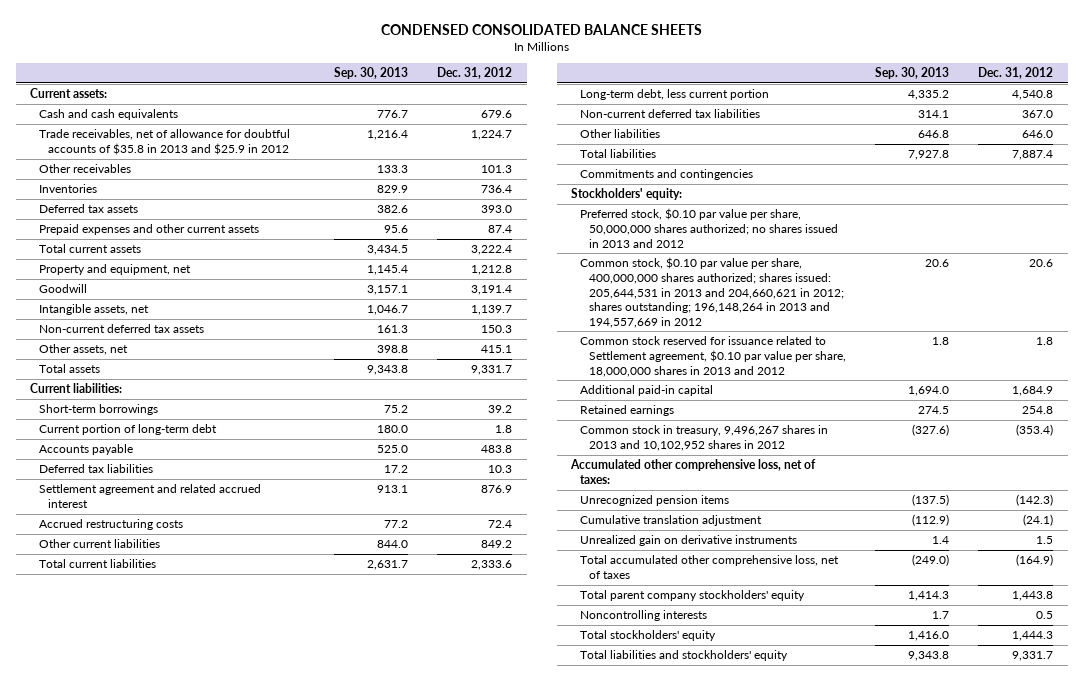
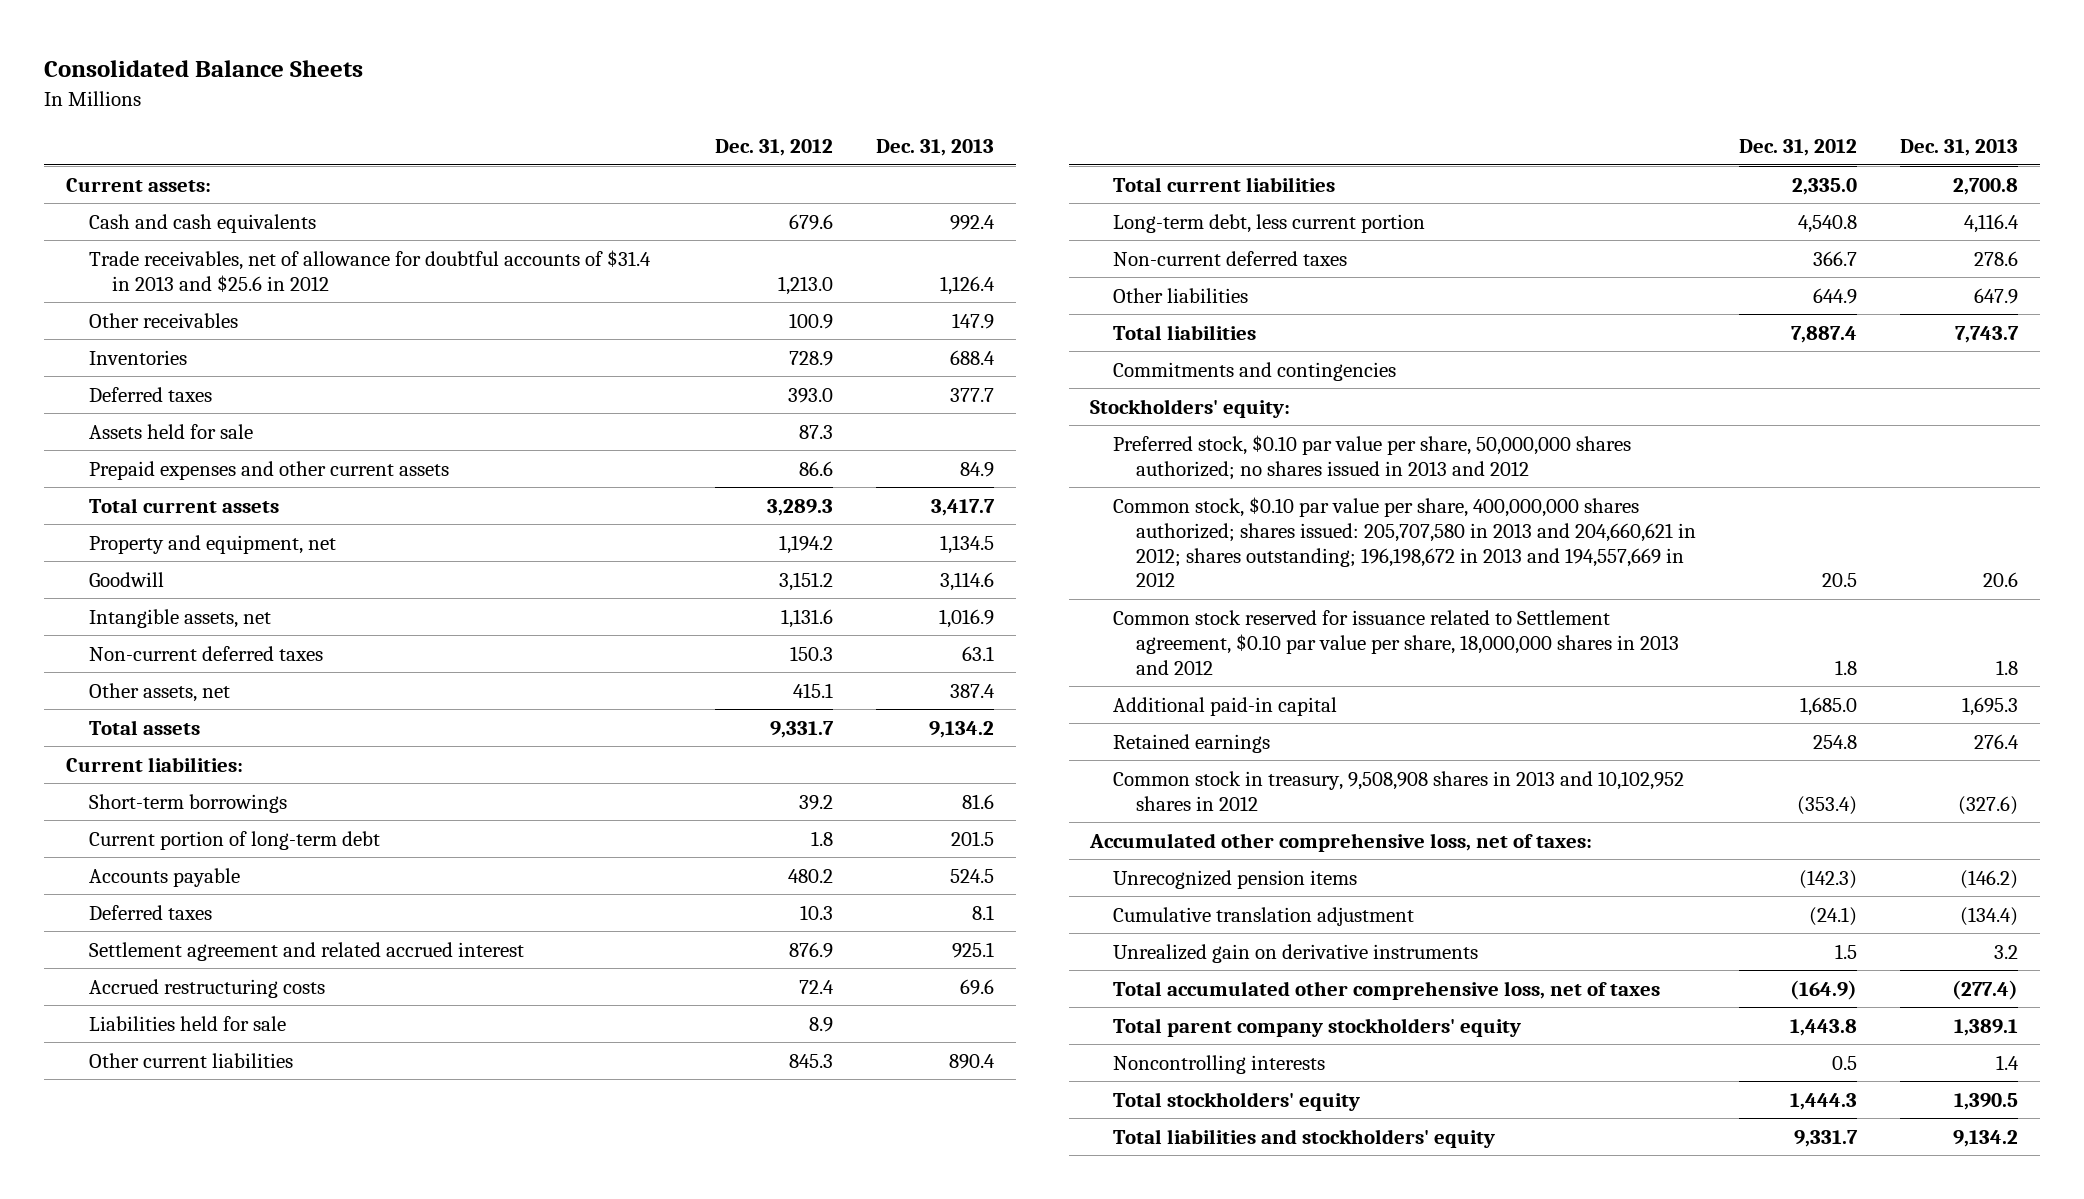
[380,23,702,35] CONDENSED CONSOLIDATED BALANCE SHEETS -> [44,60,364,78] Consolidated Balance Sheets
[334,67,409,80] Sep. 30, 2013 -> none
none -> [876,139,995,157] Dec. 31, 2013
[39,129,291,155] Trade receivables, net of allowance for doubtful accounts of $35.8 in 2013 and $25.9 in 2012 -> [88,249,651,292] Trade receivables, net of allowance for doubtful accounts of $31.4 in 2013 and $25.6 in 2012
[471,130,513,141] 1,224.7 -> [777,275,833,295] 1,213.0
[481,165,513,174] 101.3 -> [788,312,833,329] 100.9
[481,185,513,194] 736.4 -> [788,350,833,366] 728.9
[39,204,139,214] Deferred tax assets -> [88,386,212,402] Deferred taxes
none -> [88,423,253,439] Assets held for sale
[488,225,513,234] 87.4 -> [798,460,833,476] 86.6
[471,245,513,256] 3,222.4 -> [766,498,833,516] 3,289.3
[471,265,513,276] 1,212.8 -> [778,534,833,554] 1,194.2
[471,285,513,296] 3,191.4 -> [778,571,833,591] 3,151.2
[471,305,513,316] 1,139.7 -> [780,608,833,628] 1,131.6
[39,324,205,334] Non-current deferred tax assets -> [88,645,323,661] Non-current deferred taxes
[481,445,513,454] 483.8 -> [787,868,833,883] 480.2
[39,464,154,474] Deferred tax liabilities -> [88,904,212,920] Deferred taxes
none -> [88,1015,286,1031] Liabilities held for sale
[481,540,513,549] 849.2 -> [788,1053,833,1068] 845.3
[471,560,513,571] 2,333.6 -> [1792,177,1858,195] 2,335.0
[580,109,761,119] Non-current deferred tax liabilities -> [1113,250,1348,266] Non-current deferred taxes
[1022,110,1054,119] 367.0 -> [1813,250,1858,266] 366.7
[1022,130,1054,139] 646.0 -> [1813,287,1858,304] 644.9
[580,257,845,328] Common stock, $0.10 par value per share, 400,000,000 shares authorized; shares issued: 205,644,531 in 2013 and 204,660,621 in 2012; shares outstanding; 196,148,264 in 2013 and 194,557,669 in 2012 -> [1113,496,1697,588] Common stock, $0.10 par value per share, 400,000,000 shares authorized; shares issued: 205,707,580 in 2013 and 204,660,621 in 2012; shares outstanding; 196,198,672 in 2013 and 194,557,669 in 2012
[1029,259,1054,268] 20.6 -> [1822,573,1858,588] 20.5
[1012,386,1054,397] 1,684.9 -> [1800,696,1858,716] 1,685.0
[580,425,829,451] Common stock in treasury, 9,496,267 shares in 2013 and 10,102,952 shares in 2012 -> [1113,770,1685,811] Common stock in treasury, 9,508,908 shares in 2013 and 10,102,952 shares in 2012

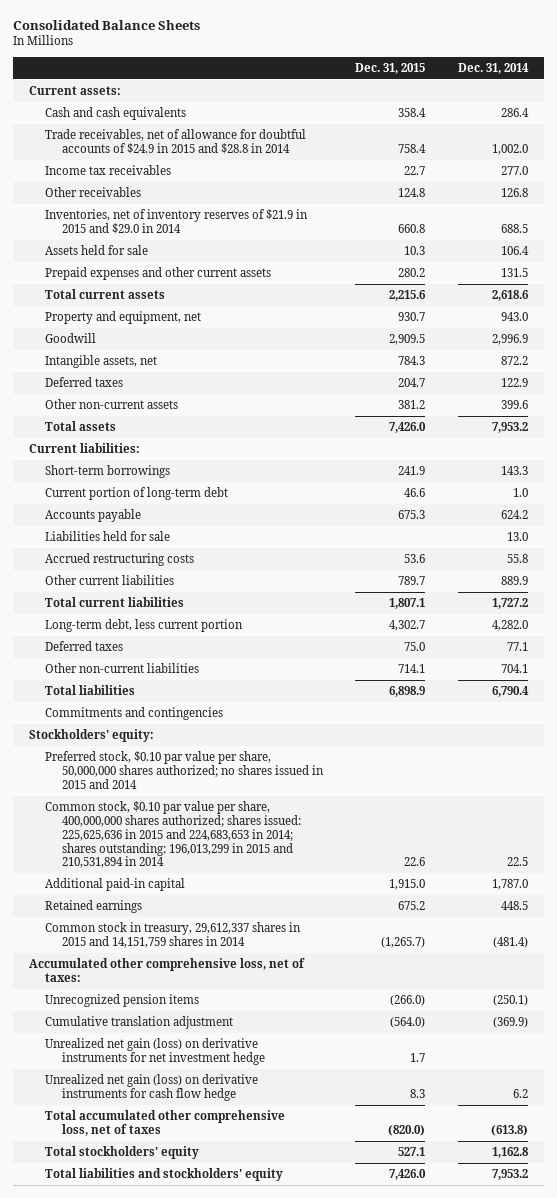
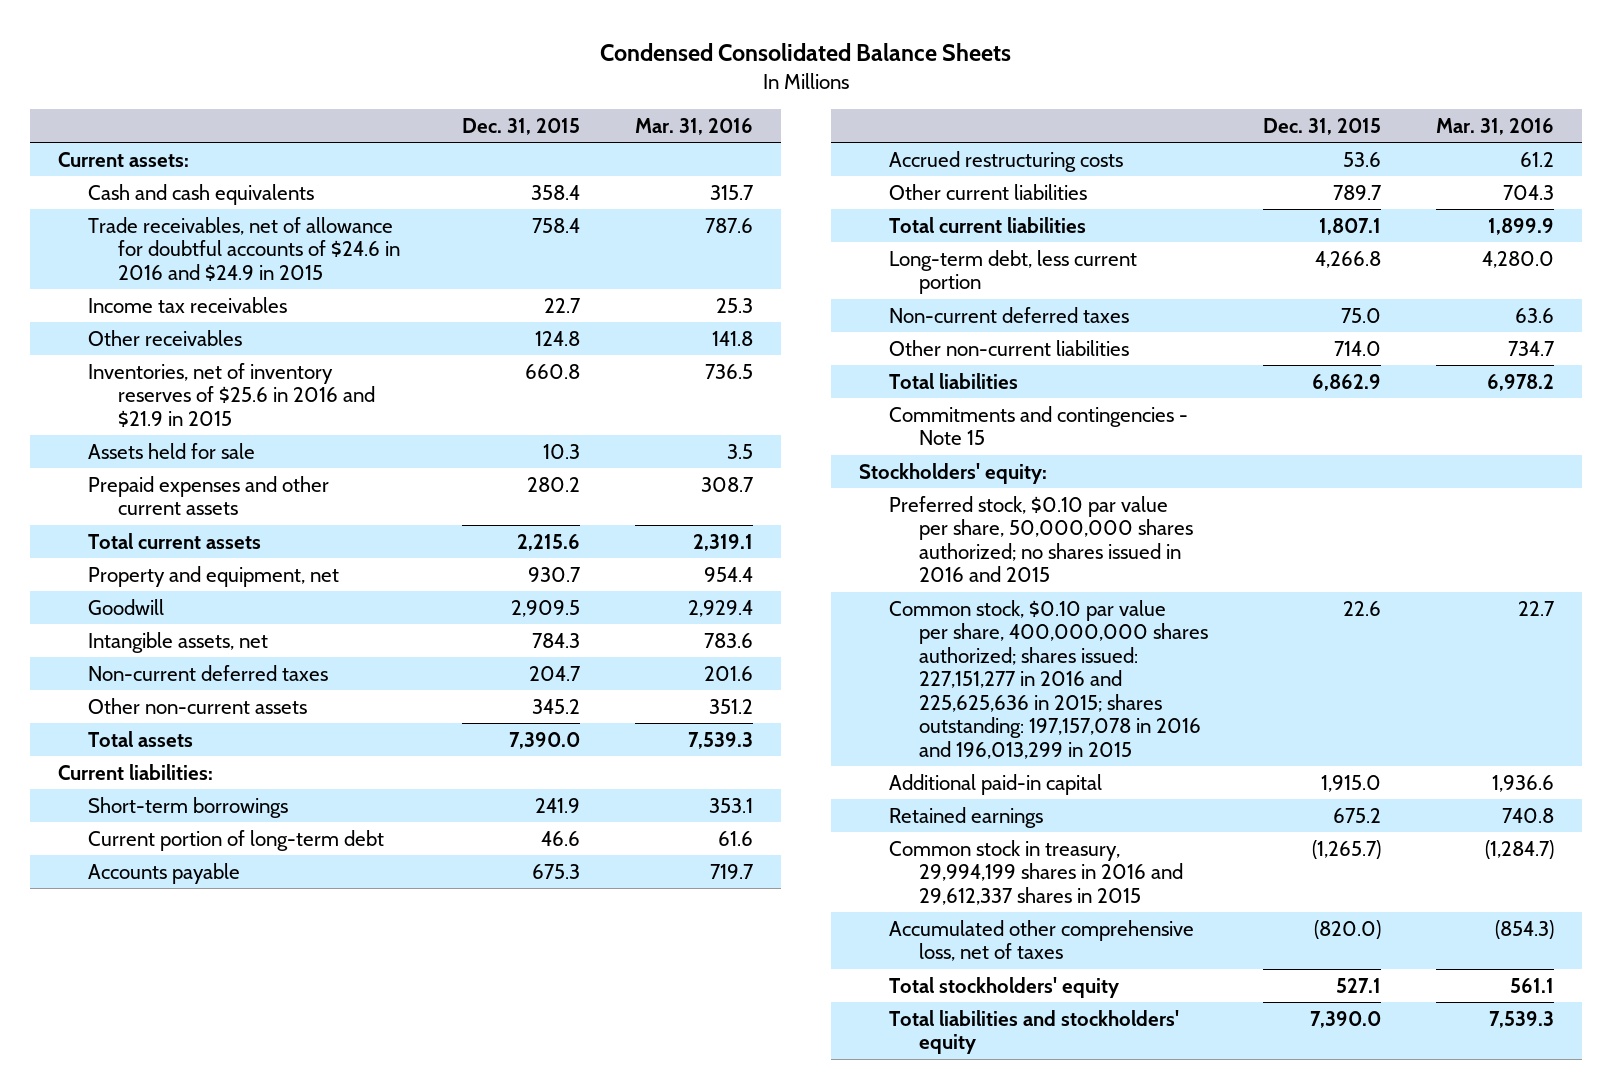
[12,20,200,31] Consolidated Balance Sheets -> [599,43,1011,62] Condensed Consolidated Balance Sheets
[457,62,529,74] Dec. 31, 2014 -> none
none -> [634,117,753,135] Mar. 31, 2016
[45,129,307,154] Trade receivables, net of allowance for doubtful accounts of $24.9 in 2015 and $28.8 in 2014 -> [87,216,400,281] Trade receivables, net of allowance for doubtful accounts of $24.6 in 2016 and $24.9 in 2015
[45,209,309,234] Inventories, net of inventory reserves of $21.9 in 2015 and $29.0 in 2014 -> [87,362,375,427] Inventories, net of inventory reserves of $25.6 in 2016 and $21.9 in 2015
[45,377,124,388] Deferred taxes -> [87,664,328,681] Non-current deferred taxes
[398,400,426,410] 381.2 -> [531,698,580,714] 345.2
[389,422,427,434] 7,426.0 -> [508,731,580,749] 7,390.0
[45,531,171,542] Liabilities held for sale -> none
[389,620,426,632] 4,302.7 -> [1315,250,1382,268] 4,266.8
[45,641,124,652] Deferred taxes -> [888,306,1129,323] Non-current deferred taxes
[398,664,426,674] 714.1 -> [1334,340,1382,356] 714.0
[389,686,426,698] 6,898.9 -> [1312,373,1382,391] 6,862.9
[45,707,224,721] Commitments and contingencies -> [888,405,1188,446] Commitments and contingencies - Note 15
[45,751,325,789] Preferred stock, $0.10 par value per share, 50,000,000 shares authorized; no shares issued in 2015 and 2014 -> [888,495,1194,583] Preferred stock, $0.10 par value per share, 50,000,000 shares authorized; no shares issued in 2016 and 2015
[45,801,302,869] Common stock, $0.10 par value per share, 400,000,000 shares authorized; shares issued: 225,625,636 in 2015 and 224,683,653 in 2014; shares outstanding: 196,013,299 in 2015 and 210,531,894 in 2014 -> [888,599,1209,759] Common stock, $0.10 par value per share, 400,000,000 shares authorized; shares issued: 227,151,277 in 2016 and 225,625,636 in 2015; shares outstanding: 197,157,078 in 2016 and 196,013,299 in 2015
[28,958,305,982] Accumulated other comprehensive loss, net of taxes: -> none
[45,994,200,1008] Unrecognized pension items -> none
[45,1016,234,1030] Cumulative translation adjustment -> none
[45,1038,266,1065] Unrealized net gain (loss) on derivative instruments for net investment hedge -> none
[45,1074,259,1101] Unrealized net gain (loss) on derivative instruments for cash flow hedge -> none
[45,922,302,948] Common stock in treasury, 29,612,337 shares in 2015 and 14,151,759 shares in 2014 -> [888,839,1184,905] Common stock in treasury, 29,994,199 shares in 2016 and 29,612,337 shares in 2015
[45,1110,286,1136] Total accumulated other comprehensive loss, net of taxes -> [888,919,1194,962] Accumulated other comprehensive loss, net of taxes
[389,1169,427,1181] 7,426.0 -> [1310,1010,1382,1028] 7,390.0

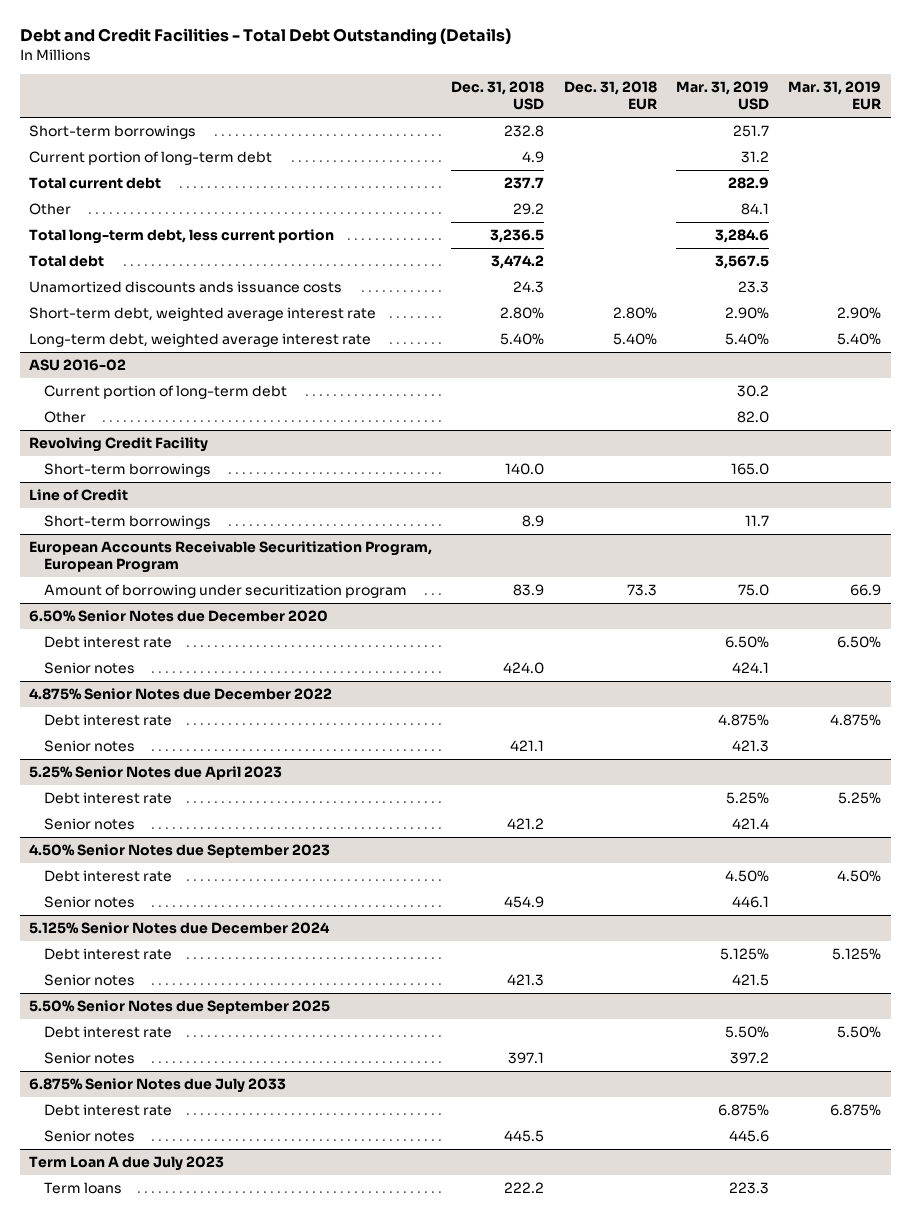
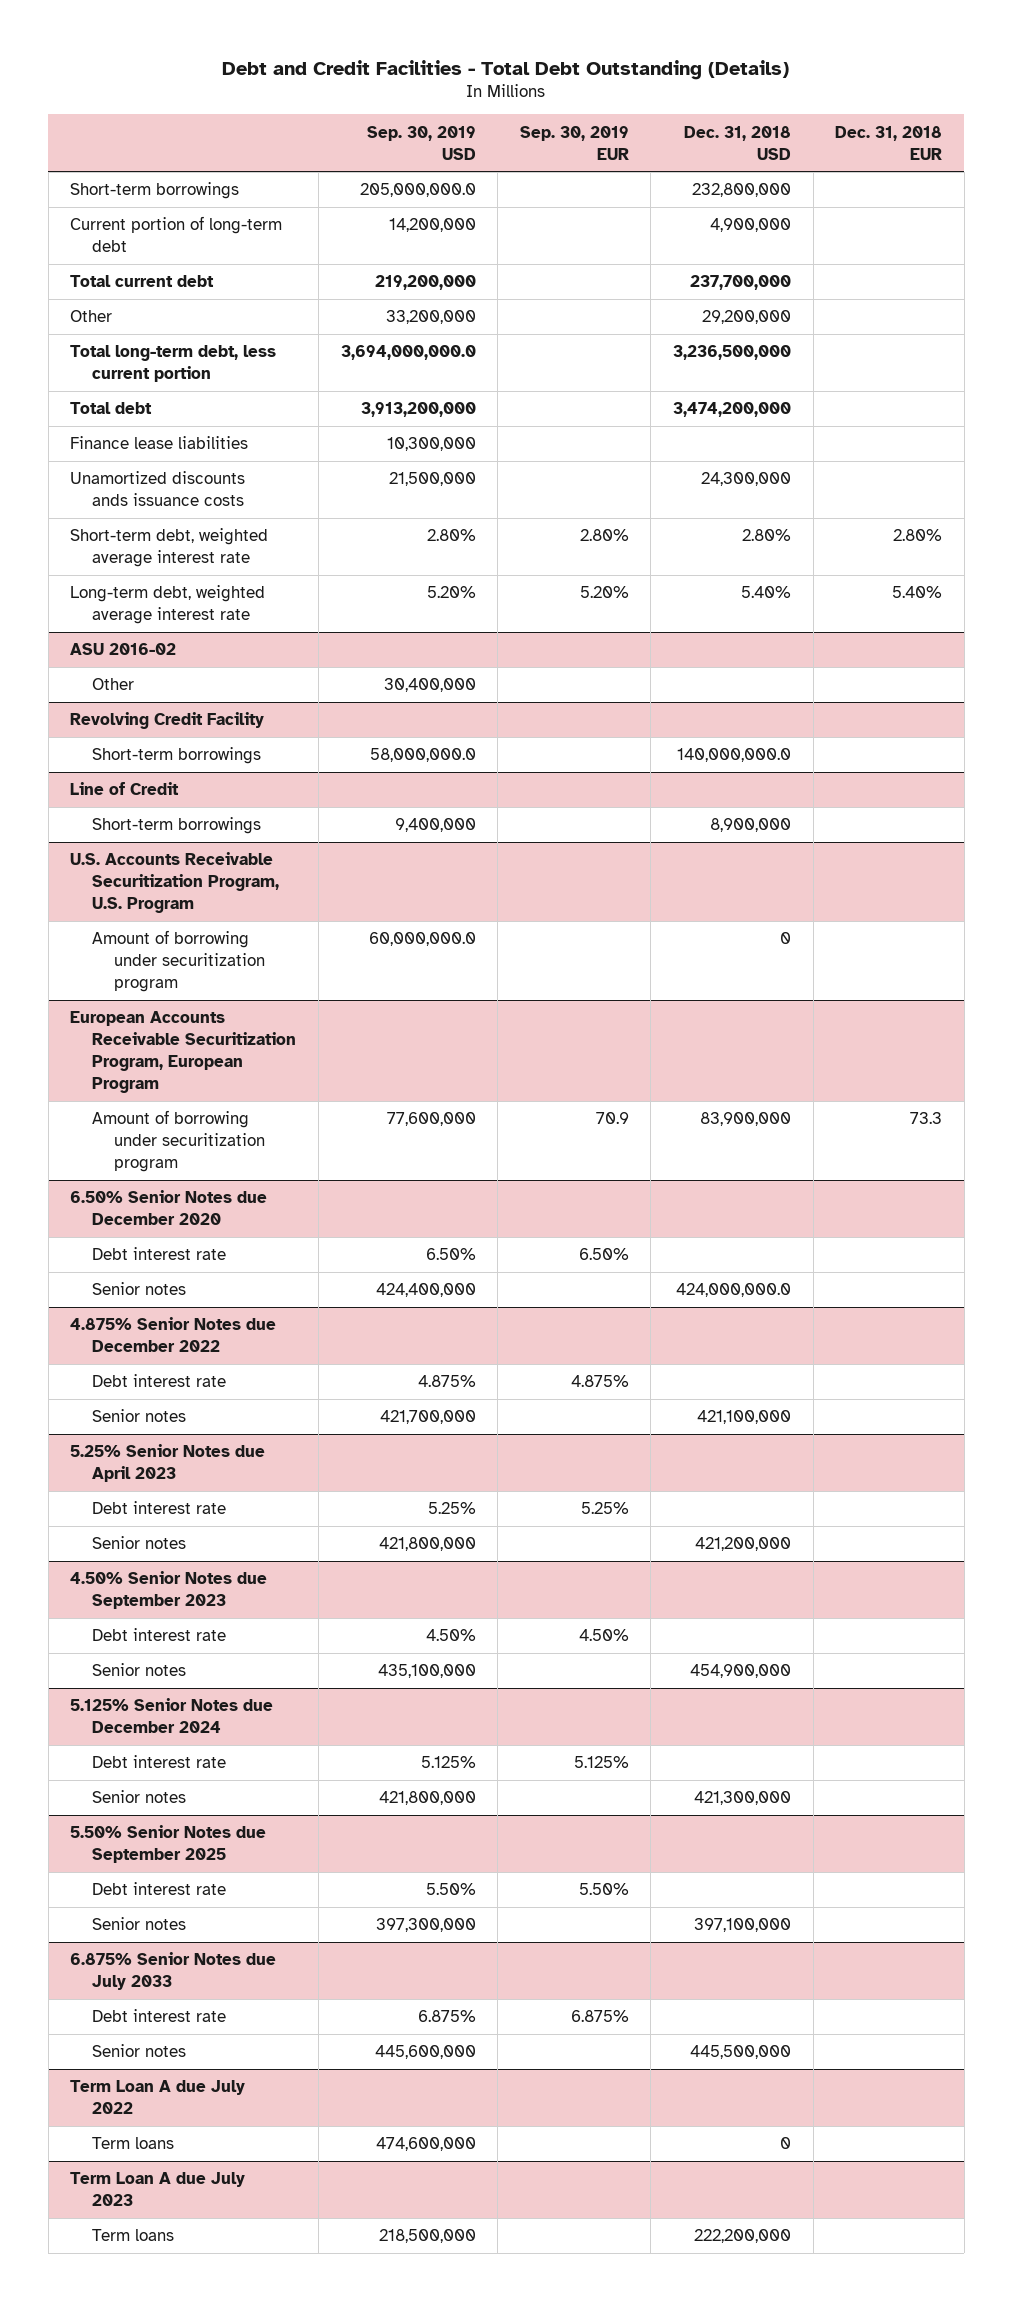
[675,81,769,111] Mar. 31, 2019 USD -> none
[787,81,881,111] Mar. 31, 2019 EUR -> none
none -> [366,125,476,160] Sep. 30, 2019 USD
none -> [519,125,629,160] Sep. 30, 2019 EUR
[504,124,545,137] 232.8 -> [691,183,791,198] 232,800,000
[522,150,545,163] 4.9 -> [709,218,791,233] 4,900,000
[504,176,545,189] 237.7 -> [689,275,791,291] 237,700,000
[513,202,545,215] 29.2 -> [701,310,791,325] 29,200,000
[490,228,545,243] 3,236.5 -> [672,345,791,361] 3,236,500,000
[491,254,545,269] 3,474.2 -> [672,402,791,418] 3,474,200,000
none -> [70,436,249,450] Finance lease liabilities
[513,280,545,293] 24.3 -> [700,472,791,487] 24,300,000
[44,384,288,399] Current portion of long-term debt -> none
[505,462,545,475] 140.0 -> [676,748,791,763] 140,000,000.0
[522,514,545,527] 8.9 -> [709,818,791,833] 8,900,000
none -> [70,852,280,913] U.S. Accounts Receivable Securitization Program, U.S. Program
none -> [92,930,266,992] Amount of borrowing under securitization program
[513,583,545,596] 83.9 -> [699,1112,791,1127] 83,900,000
[503,661,545,674] 424.0 -> [675,1283,791,1298] 424,000,000.0
[510,739,545,751] 421.1 -> [696,1410,791,1425] 421,100,000
[507,817,545,829] 421.2 -> [694,1537,791,1552] 421,200,000
[504,895,545,908] 454.9 -> [689,1664,791,1679] 454,900,000
[507,973,545,986] 421.3 -> [693,1791,791,1806] 421,300,000
[508,1051,545,1064] 397.1 -> [693,1918,791,1933] 397,100,000
[504,1129,545,1142] 445.5 -> [689,2045,791,2060] 445,500,000
none -> [70,2080,246,2115] Term Loan A due July 2022
none -> [92,2137,175,2150] Term loans
[504,1181,545,1193] 222.2 -> [693,2229,791,2244] 222,200,000

